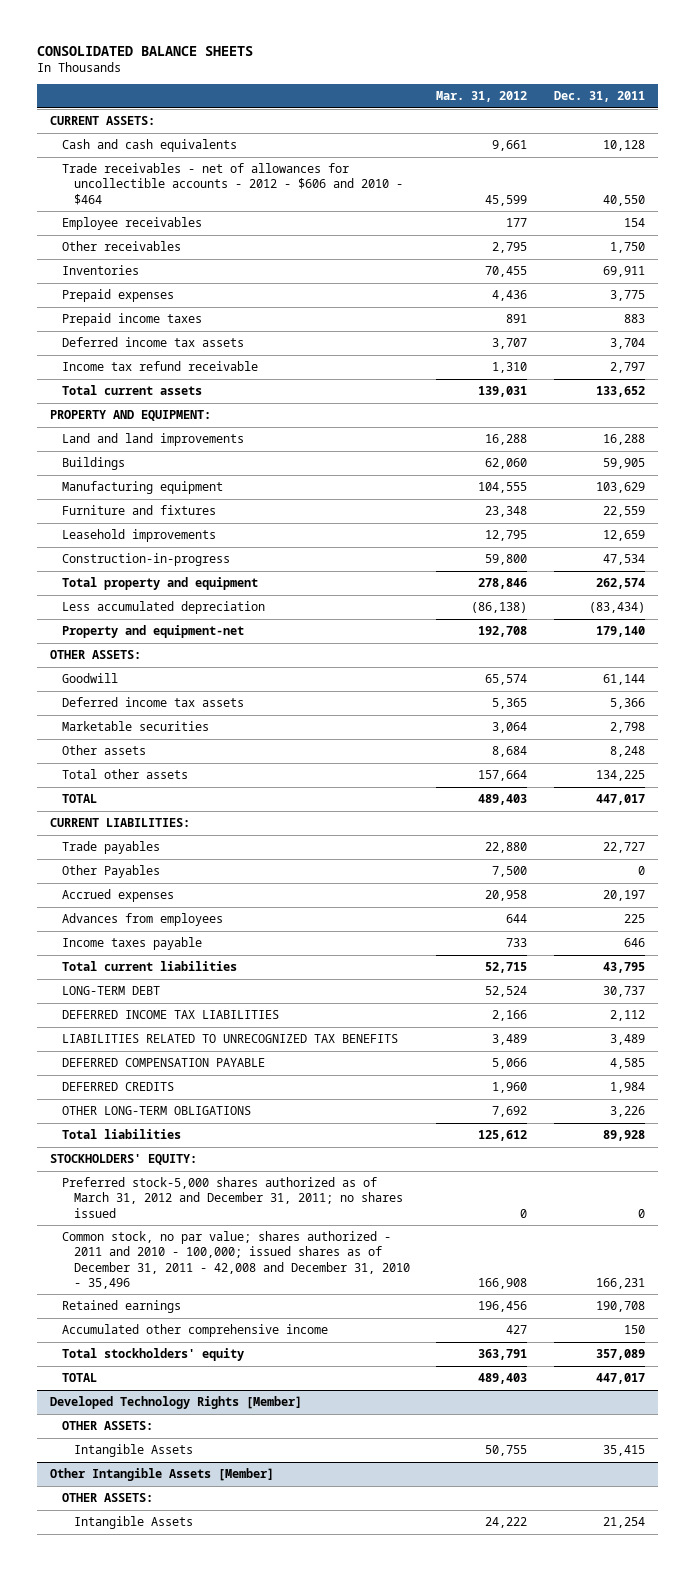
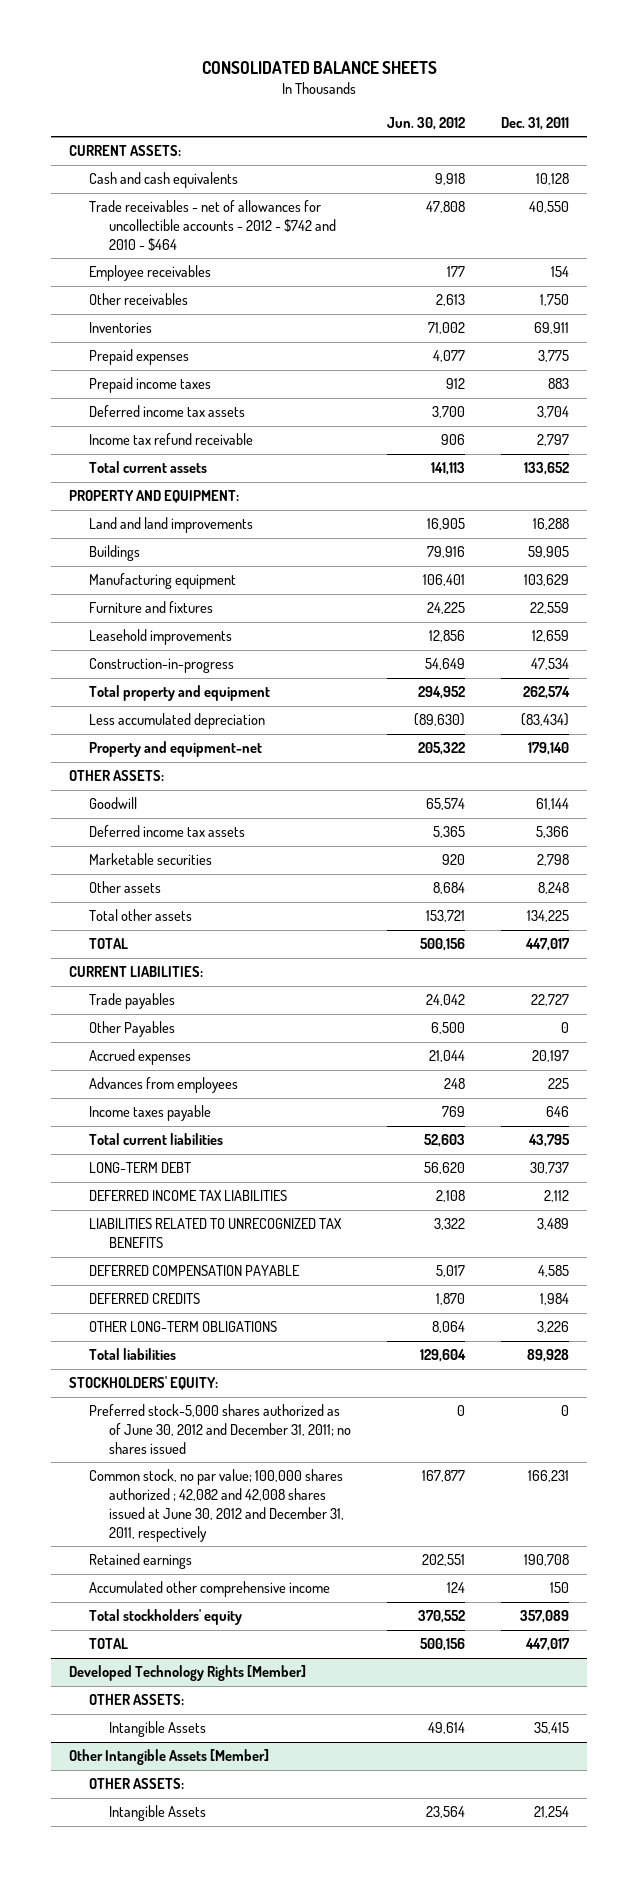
[436,90,528,102] Mar. 31, 2012 -> none
none -> [386,116,465,130] Jun. 30, 2012
[62,163,404,205] Trade receivables - net of allowances for uncollectible accounts - 2012 - $606 and 2010 - $464 -> [88,200,336,251] Trade receivables - net of allowances for uncollectible accounts - 2012 - $742 and 2010 - $464
[62,1177,404,1218] Preferred stock-5,000 shares authorized as of March 31, 2012 and December 31, 2011; no shares issued -> [88,1404,351,1454] Preferred stock-5,000 shares authorized as of June 30, 2012 and December 31, 2011; no shares issued
[62,1231,411,1289] Common stock, no par value; shares authorized - 2011 and 2010 - 100,000; issued shares as of December 31, 2011 - 42,008 and December 31, 2010 - 35,496 -> [88,1469,344,1542] Common stock, no par value; 100,000 shares authorized ; 42,082 and 42,008 shares issued at June 30, 2012 and December 31, 2011, respectively

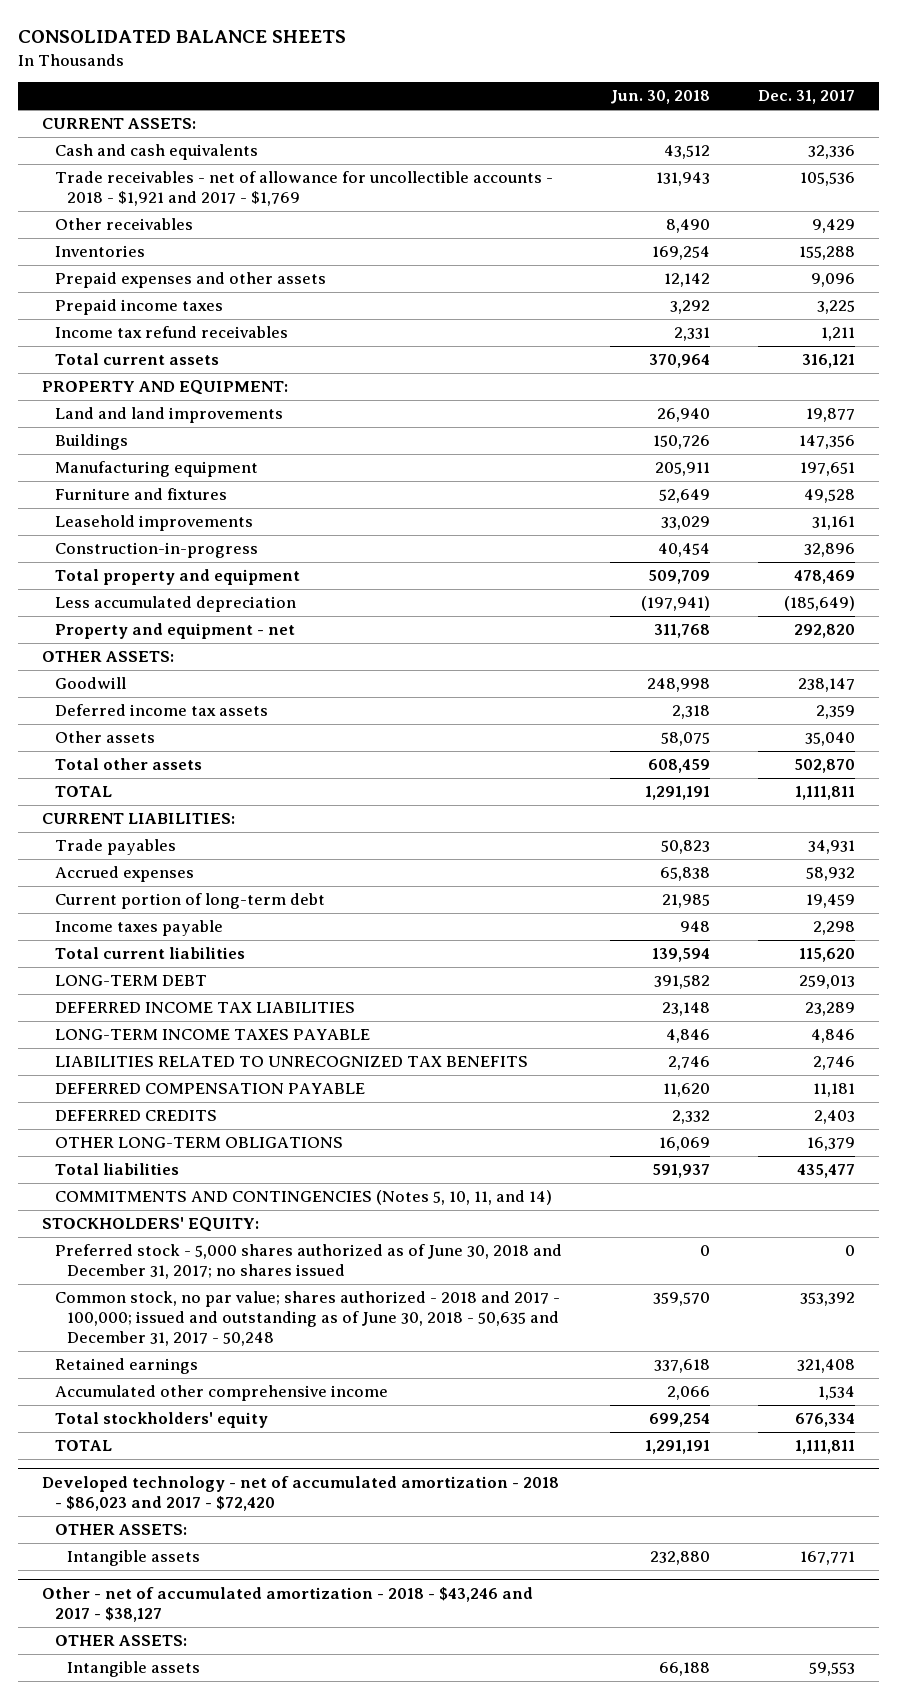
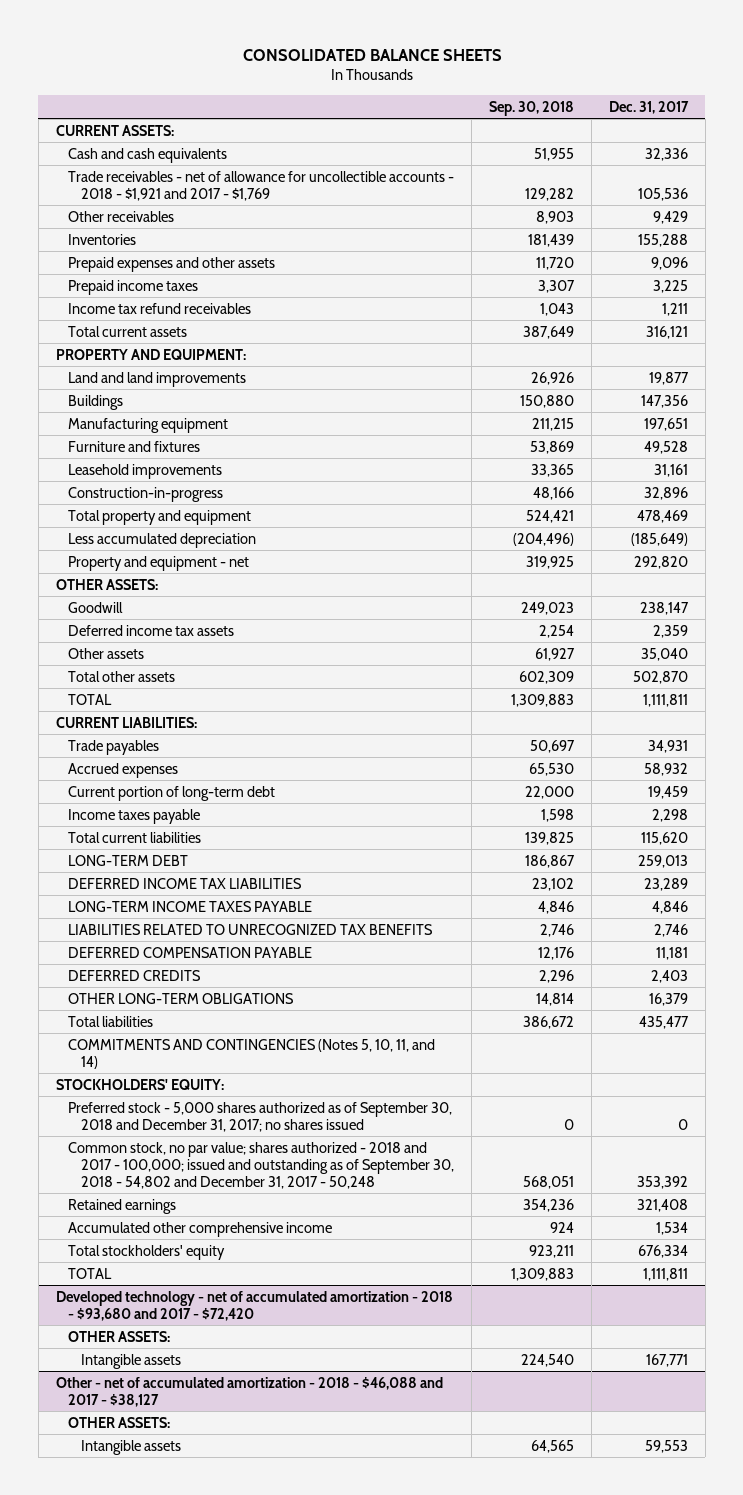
[609,90,710,105] Jun. 30, 2018 -> none
none -> [488,100,574,116] Sep. 30, 2018
[54,1244,562,1280] Preferred stock - 5,000 shares authorized as of June 30, 2018 and December 31, 2017; no shares issued -> [68,1101,453,1132] Preferred stock - 5,000 shares authorized as of September 30, 2018 and December 31, 2017; no shares issued
[54,1291,560,1347] Common stock, no par value; shares authorized - 2018 and 2017 - 100,000; issued and outstanding as of June 30, 2018 - 50,635 and December 31, 2017 - 50,248 -> [68,1141,454,1189] Common stock, no par value; shares authorized - 2018 and 2017 - 100,000; issued and outstanding as of September 30, 2018 - 54,802 and December 31, 2017 - 50,248
[42,1476,560,1512] Developed technology - net of accumulated amortization - 2018 - $86,023 and 2017 - $72,420 -> [55,1290,453,1321] Developed technology - net of accumulated amortization - 2018 - $93,680 and 2017 - $72,420
[42,1587,534,1623] Other - net of accumulated amortization - 2018 - $43,246 and 2017 - $38,127 -> [55,1376,443,1407] Other - net of accumulated amortization - 2018 - $46,088 and 2017 - $38,127

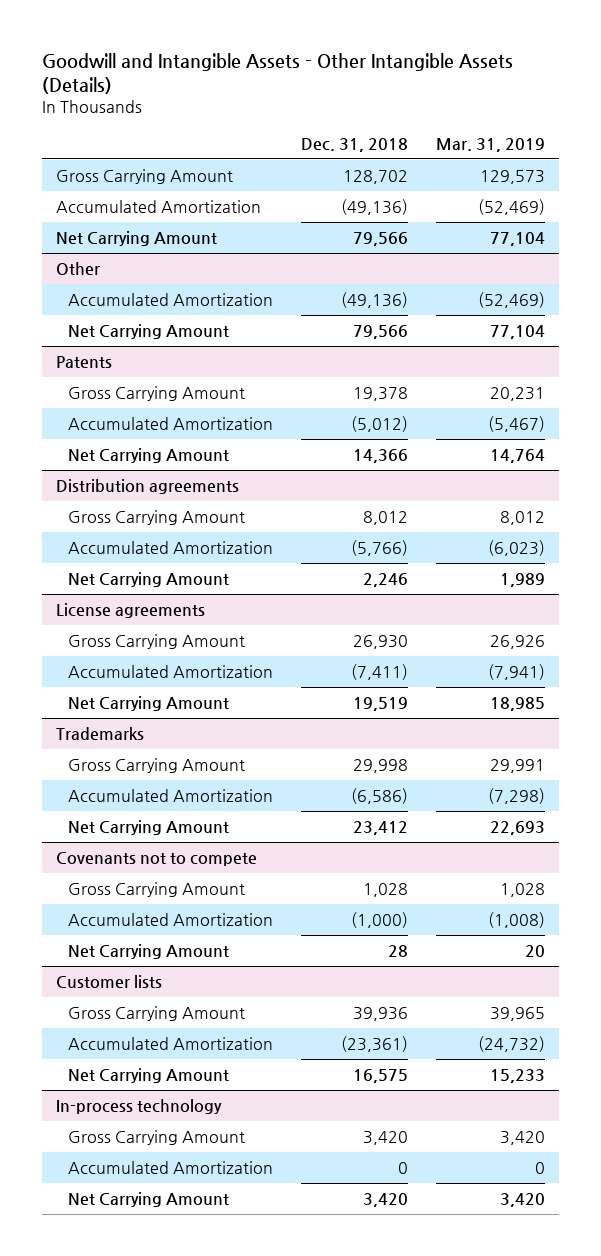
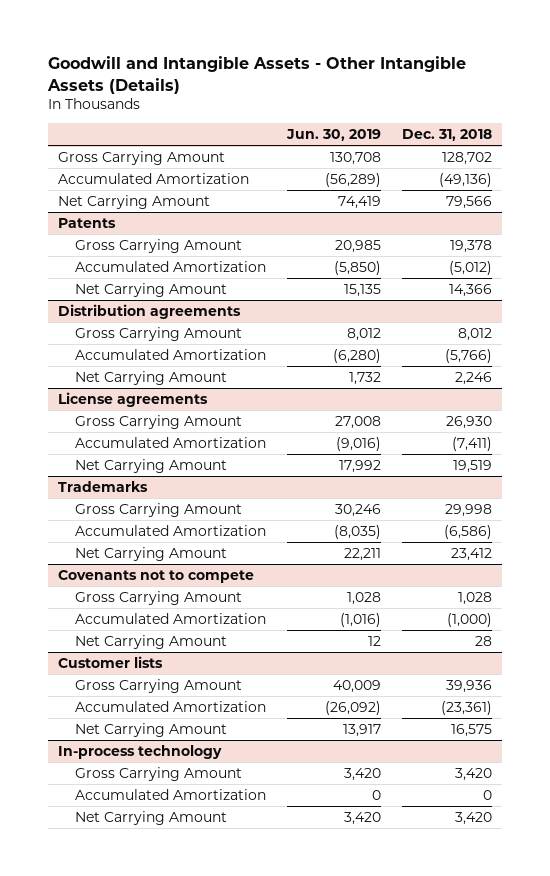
[435,137,545,152] Mar. 31, 2019 -> none
none -> [285,129,381,142] Jun. 30, 2019
[56,261,101,275] Other -> none
[68,292,274,306] Accumulated Amortization -> none
[68,323,230,339] Net Carrying Amount -> none

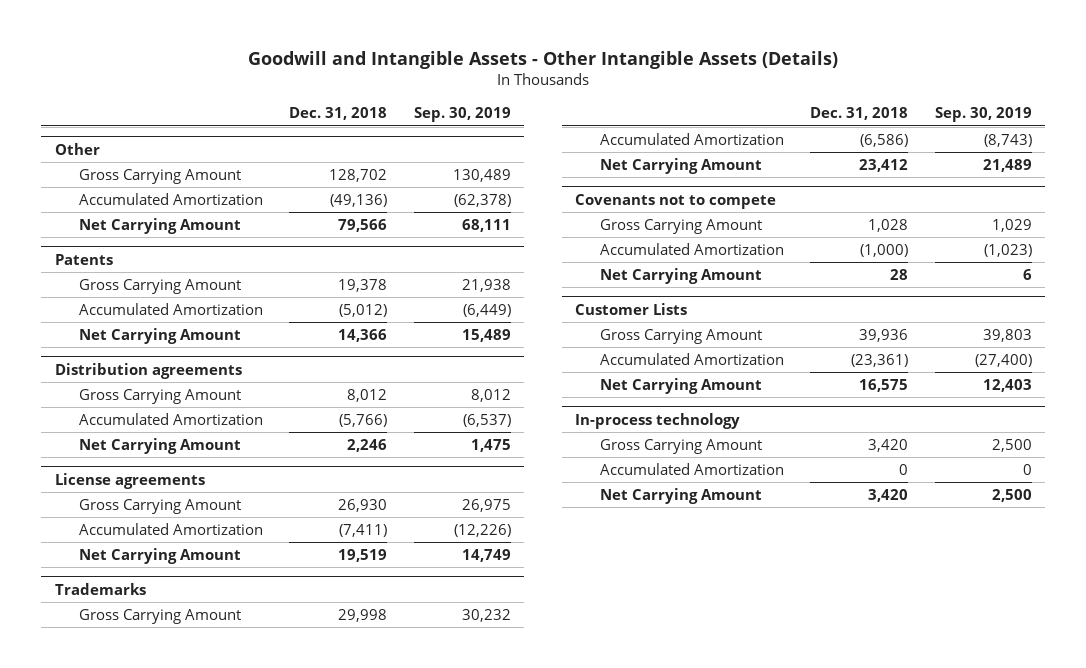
[285,129,381,142] Jun. 30, 2019 -> none
none -> [413,107,511,123] Sep. 30, 2019
none -> [54,142,100,155] Other
[58,656,164,669] Customer lists -> [575,302,688,315] Customer Lists

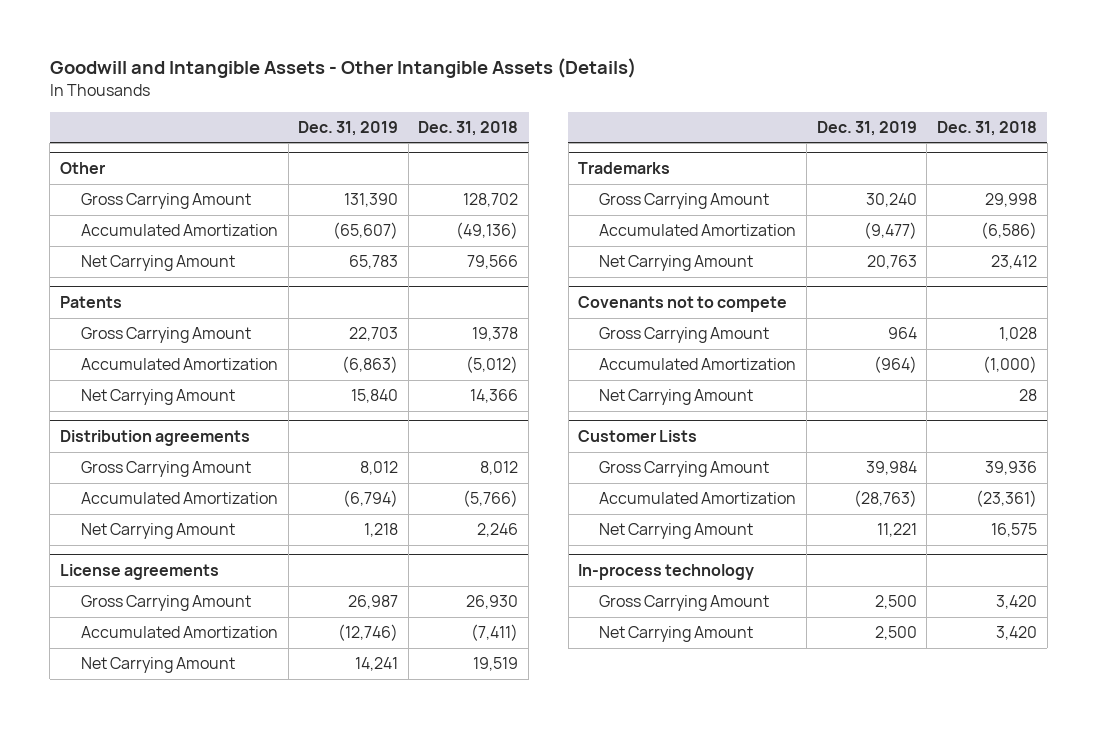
[413,107,511,123] Sep. 30, 2019 -> none
none -> [298,120,399,136] Dec. 31, 2019
[599,462,784,475] Accumulated Amortization -> none

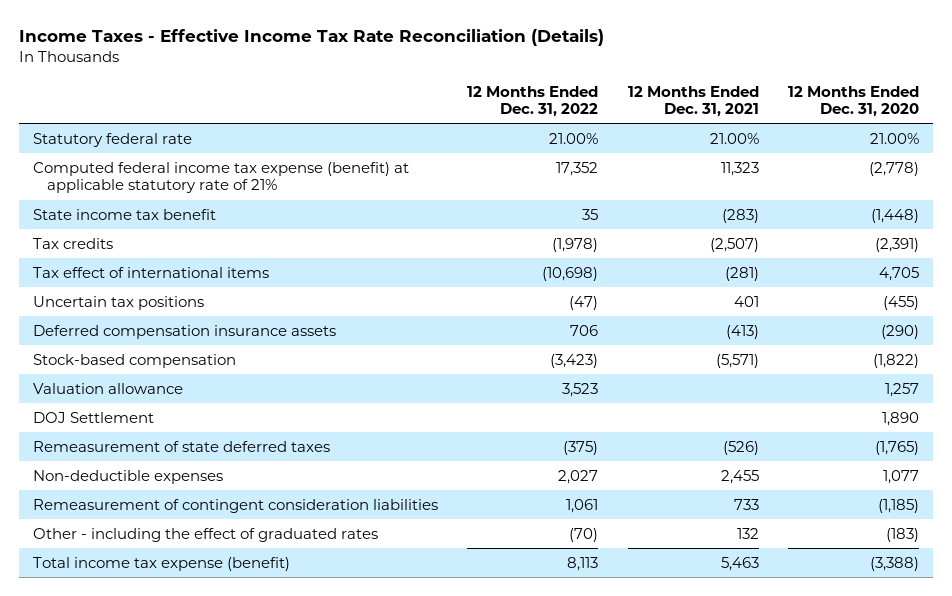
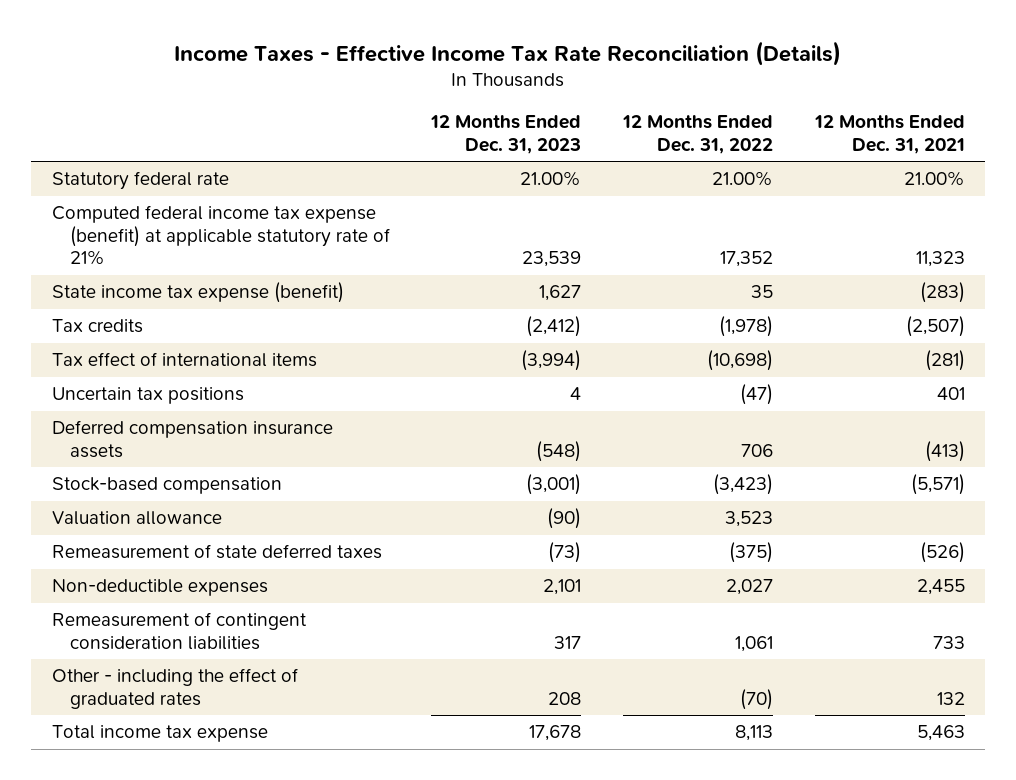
[787,85,919,118] 12 Months Ended Dec. 31, 2020 -> none
none -> [430,115,582,154] 12 Months Ended Dec. 31, 2023
[33,208,217,220] State income tax benefit -> [51,282,344,304] State income tax expense (benefit)
[33,411,155,423] DOJ Settlement -> none
[33,556,291,571] Total income tax expense (benefit) -> [51,725,268,743] Total income tax expense

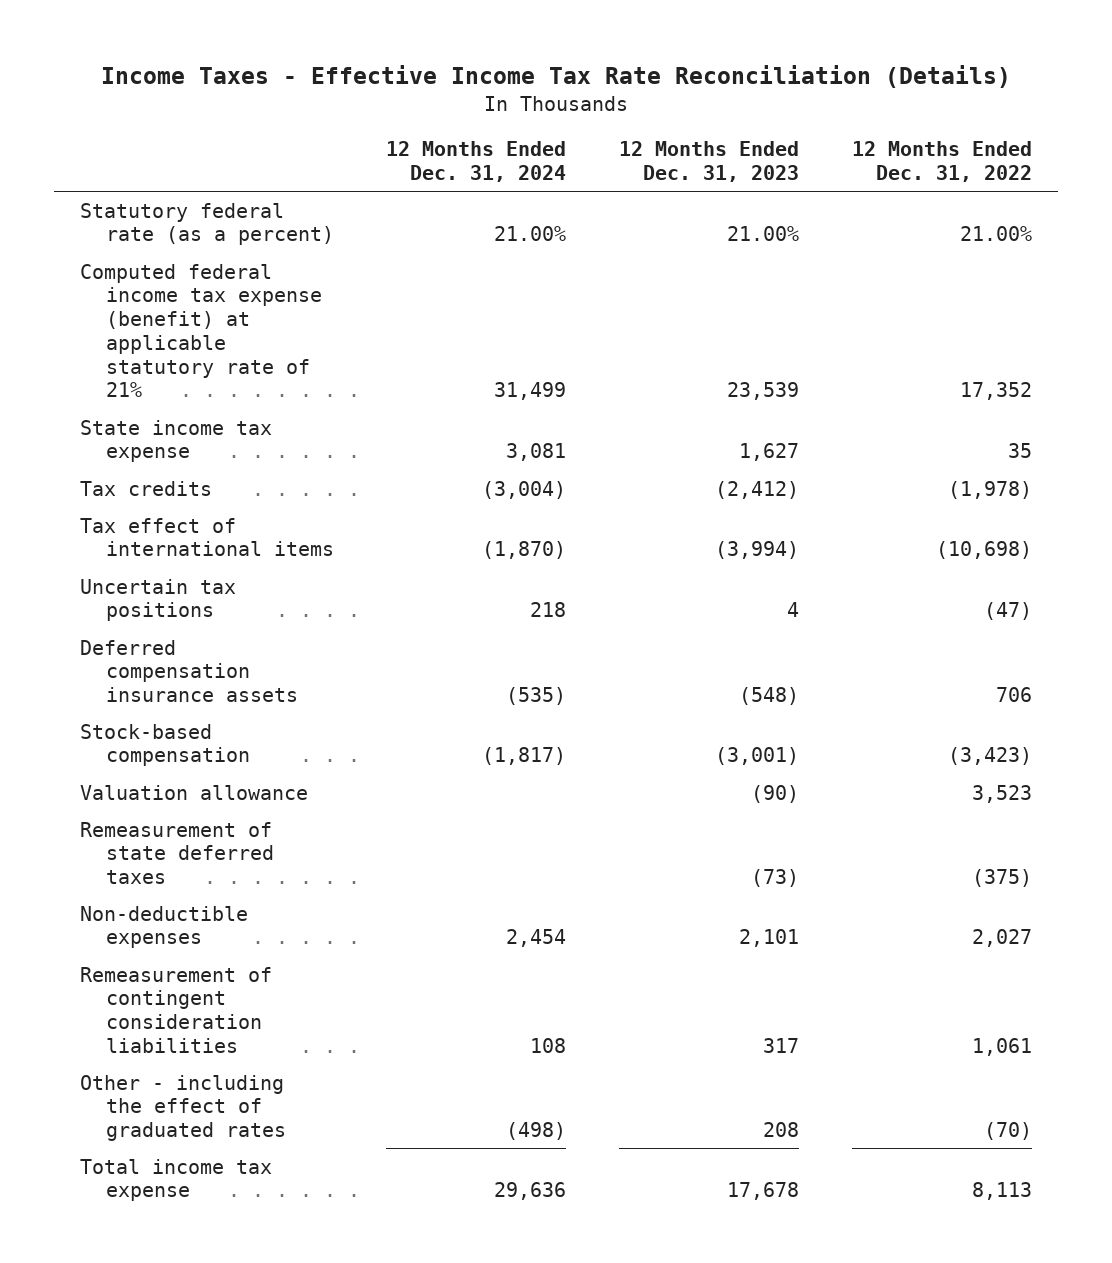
[813,115,965,154] 12 Months Ended Dec. 31, 2021 -> none
none -> [386,141,567,182] 12 Months Ended Dec. 31, 2024
[51,171,229,191] Statutory federal rate -> [80,202,334,246] Statutory federal rate (as a percent)
[51,282,344,304] State income tax expense (benefit) -> [80,419,273,463] State income tax expense

